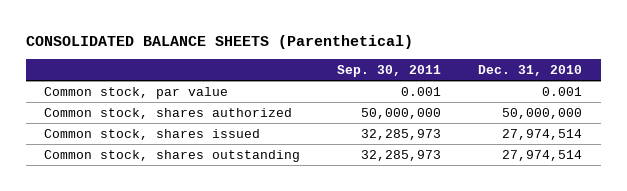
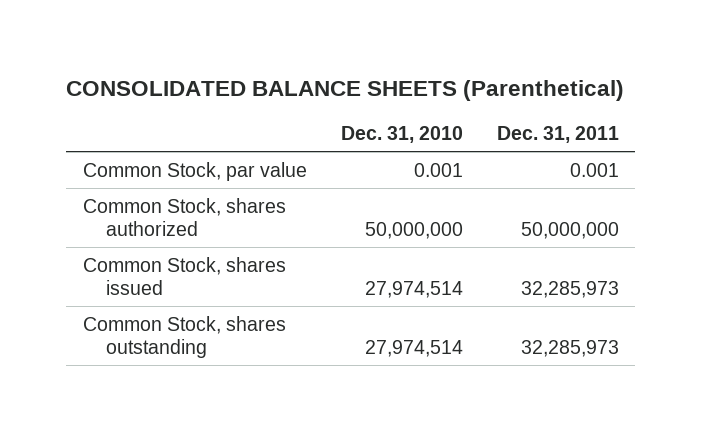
[337,64,442,77] Sep. 30, 2011 -> none
none -> [496,126,619,144] Dec. 31, 2011
[44,86,229,99] Common stock, par value -> [82,161,307,181] Common Stock, par value
[44,107,293,119] Common stock, shares authorized -> [82,197,286,236] Common Stock, shares authorized
[44,128,261,140] Common stock, shares issued -> [82,256,286,295] Common Stock, shares issued
[44,149,301,162] Common stock, shares outstanding -> [82,315,286,358] Common Stock, shares outstanding

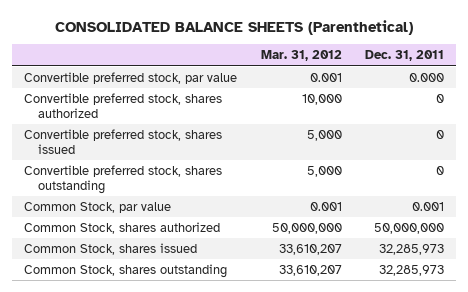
[340,126,463,144] Dec. 31, 2010 -> none
none -> [260,50,342,62] Mar. 31, 2012
none -> [24,71,238,84] Convertible preferred stock, par value
none -> [24,92,223,118] Convertible preferred stock, shares authorized
none -> [24,128,223,154] Convertible preferred stock, shares issued
none -> [24,164,223,194] Convertible preferred stock, shares outstanding

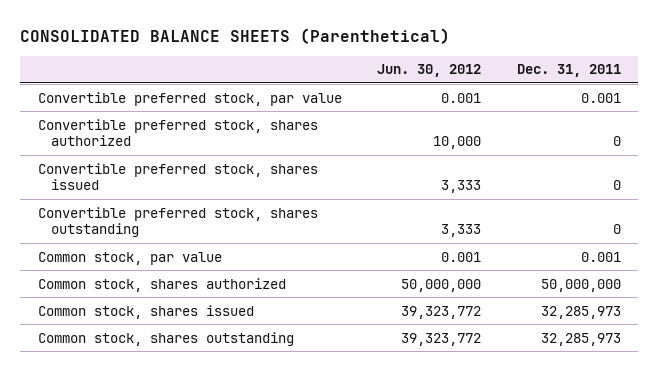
[260,50,342,62] Mar. 31, 2012 -> none
none -> [377,64,482,78] Jun. 30, 2012
[409,72,445,82] 0.000 -> [580,92,621,103] 0.001
[24,201,172,213] Common Stock, par value -> [37,251,222,265] Common stock, par value
[24,221,221,234] Common Stock, shares authorized -> [37,277,286,292] Common stock, shares authorized
[24,242,198,255] Common Stock, shares issued -> [37,304,254,319] Common stock, shares issued
[24,263,228,278] Common Stock, shares outstanding -> [37,331,294,346] Common stock, shares outstanding

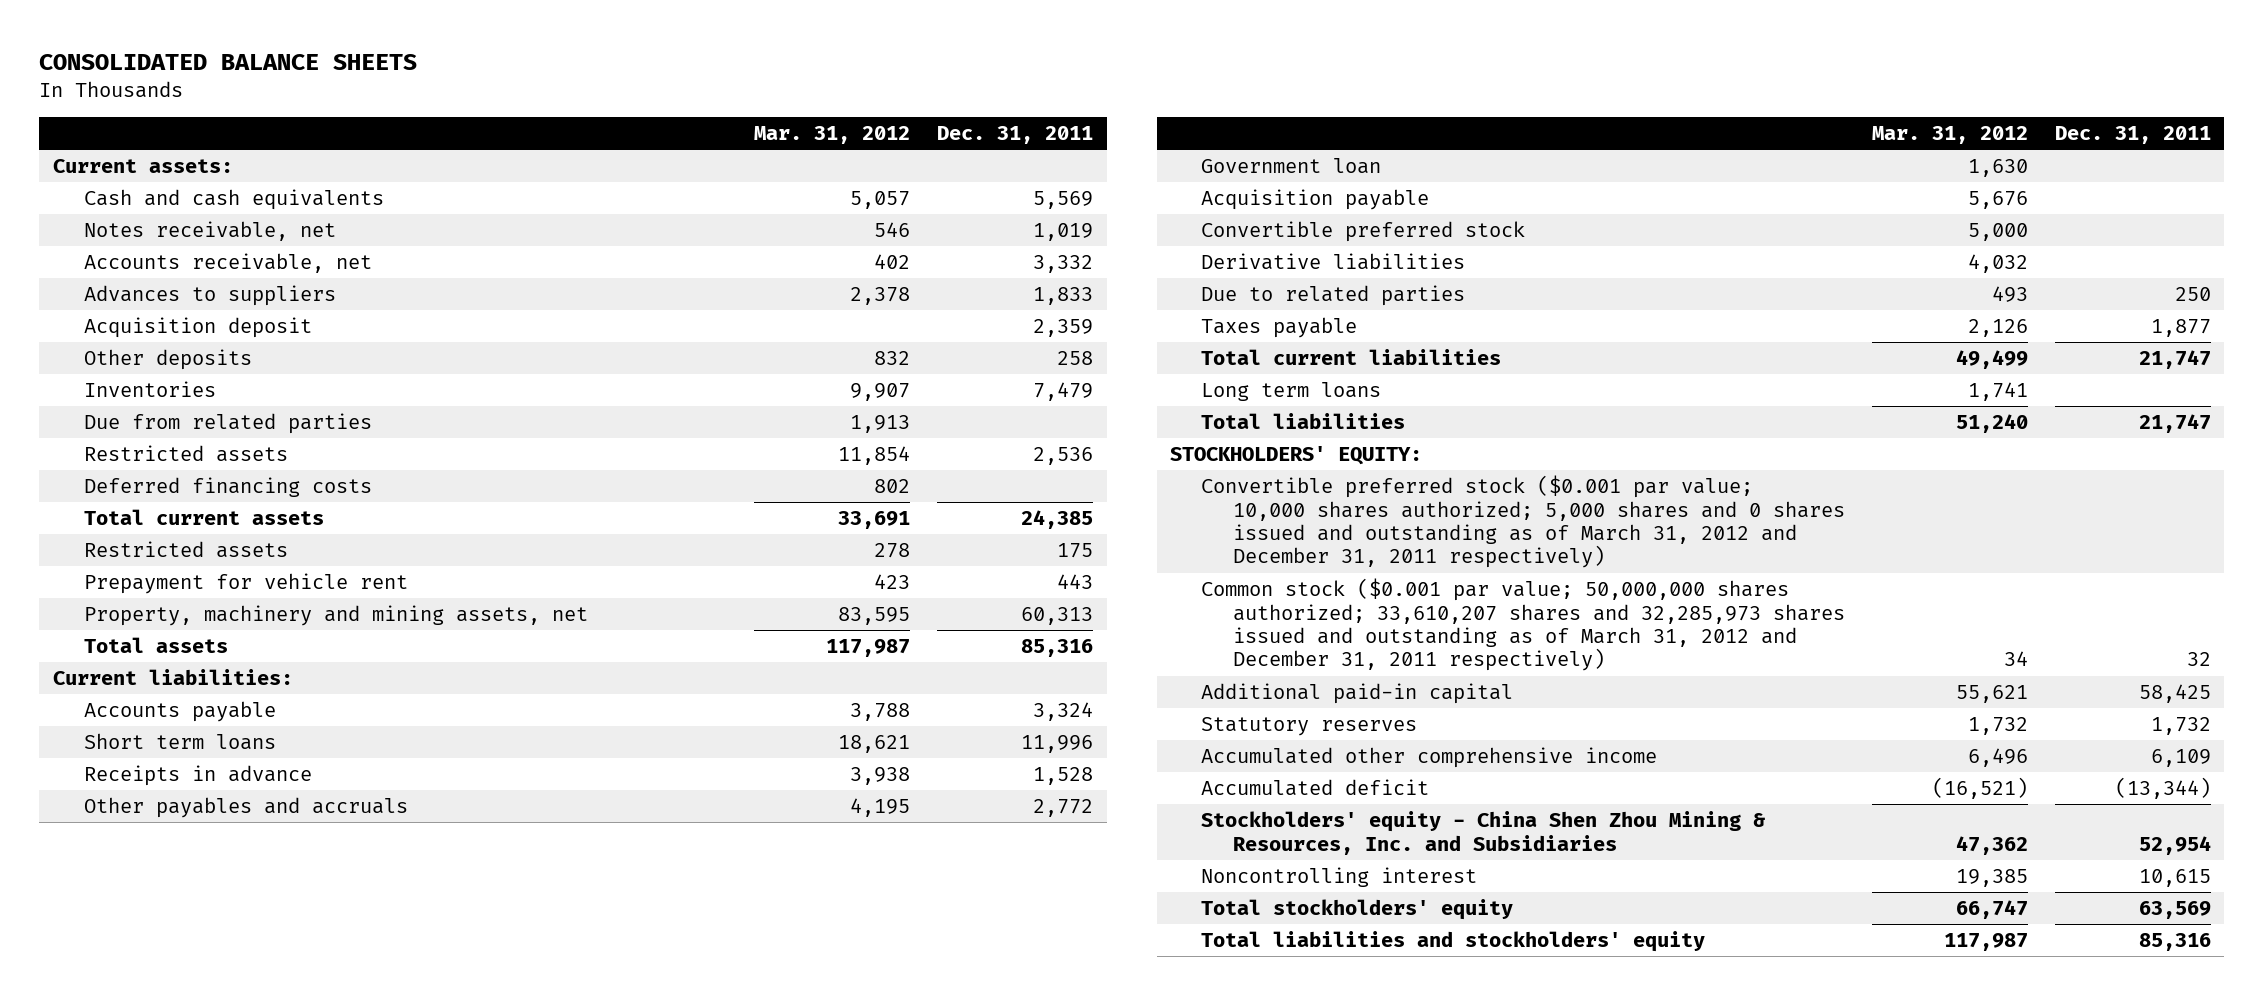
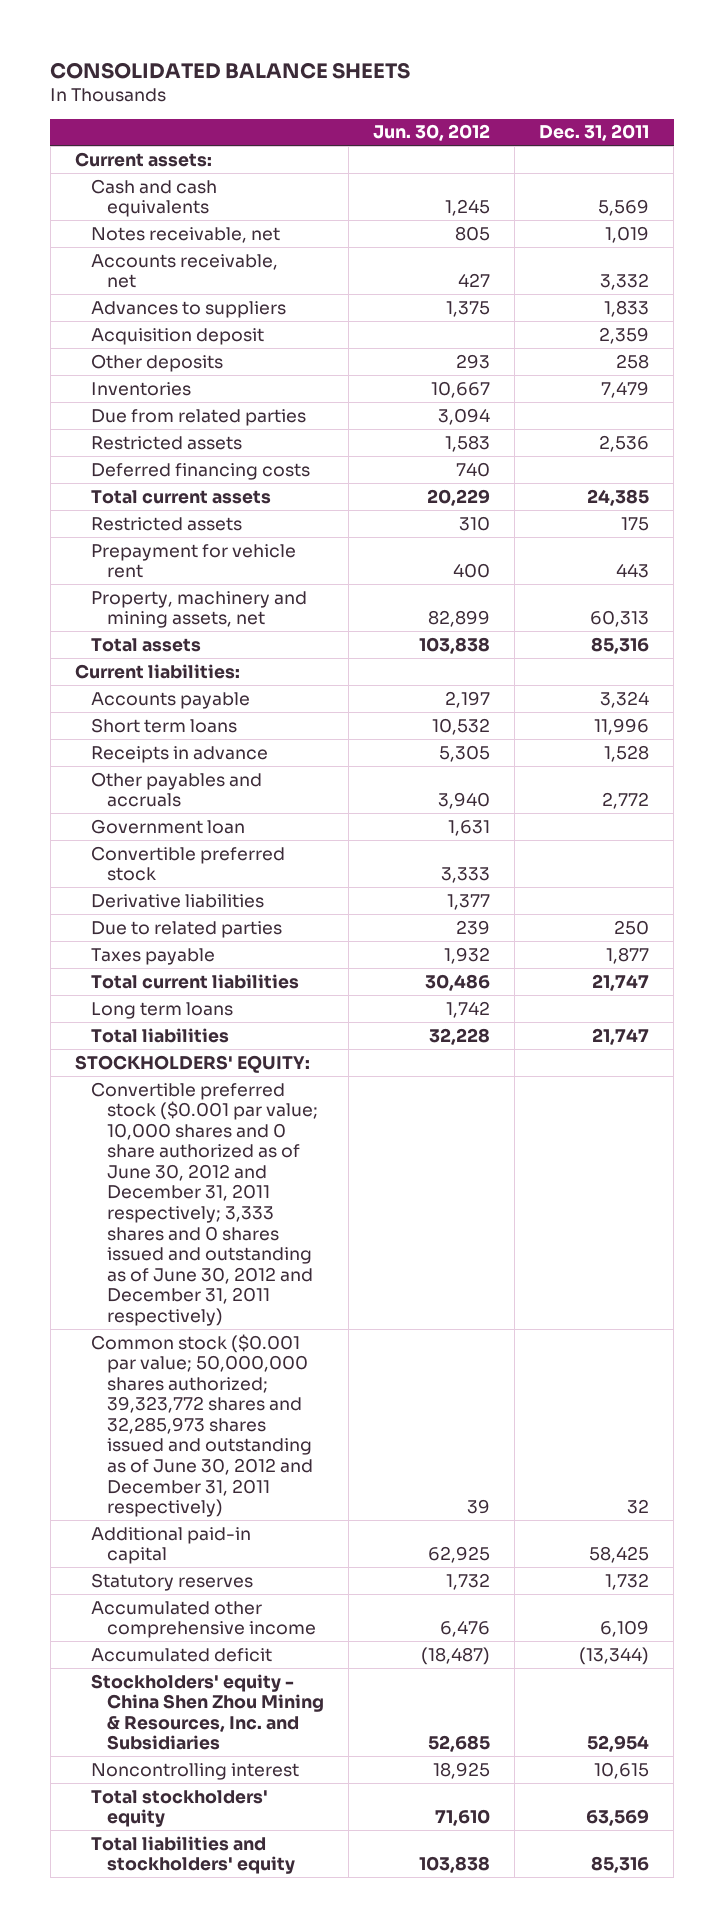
[754,126,911,145] Mar. 31, 2012 -> none
none -> [372,124,490,142] Jun. 30, 2012
[1201,189,1430,211] Acquisition payable -> none
[1201,475,1845,569] Convertible preferred stock ($0.001 par value; 10,000 shares authorized; 5,000 shares and 0 shares issued and outstanding as of March 31, 2012 and December 31, 2011 respectively) -> [90,1081,318,1326] Convertible preferred stock ($0.001 par value; 10,000 shares and 0 share authorized as of June 30, 2012 and December 31, 2011 respectively; 3,333 shares and 0 shares issued and outstanding as of June 30, 2012 and December 31, 2011 respectively)
[1201,578,1845,672] Common stock ($0.001 par value; 50,000,000 shares authorized; 33,610,207 shares and 32,285,973 shares issued and outstanding as of March 31, 2012 and December 31, 2011 respectively) -> [90,1333,313,1518] Common stock ($0.001 par value; 50,000,000 shares authorized; 39,323,772 shares and 32,285,973 shares issued and outstanding as of June 30, 2012 and December 31, 2011 respectively)

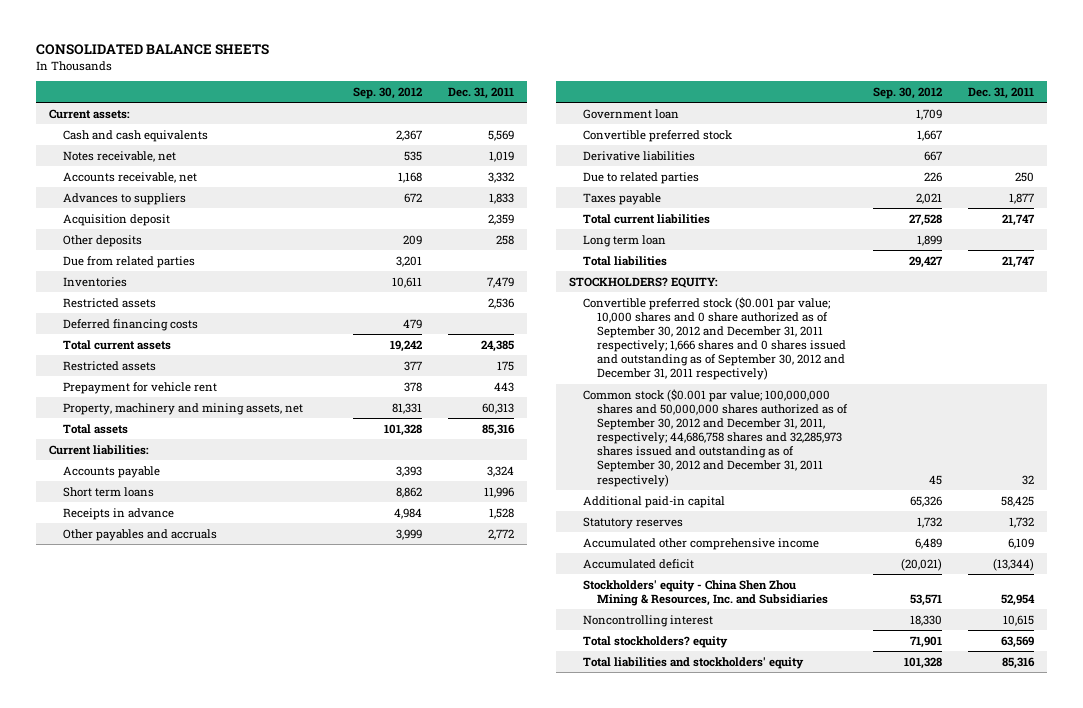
[372,124,490,142] Jun. 30, 2012 -> none
none -> [352,87,422,100] Sep. 30, 2012
[90,381,191,396] Inventories -> [62,276,127,287] Inventories
[90,1001,233,1019] Long term loans -> [583,234,667,247] Long term loan
[74,1054,310,1073] STOCKHOLDERS' EQUITY: -> [569,276,719,288] STOCKHOLDERS? EQUITY:
[90,1081,318,1326] Convertible preferred stock ($0.001 par value; 10,000 shares and 0 share authorized as of June 30, 2012 and December 31, 2011 respectively; 3,333 shares and 0 shares issued and outstanding as of June 30, 2012 and December 31, 2011 respectively) -> [583,296,847,381] Convertible preferred stock ($0.001 par value; 10,000 shares and 0 share authorized as of September 30, 2012 and December 31, 2011 respectively; 1,666 shares and 0 shares issued and outstanding as of September 30, 2012 and December 31, 2011 respectively)
[90,1333,313,1518] Common stock ($0.001 par value; 50,000,000 shares authorized; 39,323,772 shares and 32,285,973 shares issued and outstanding as of June 30, 2012 and December 31, 2011 respectively) -> [583,388,849,487] Common stock ($0.001 par value; 100,000,000 shares and 50,000,000 shares authorized as of September 30, 2012 and December 31, 2011, respectively; 44,686,758 shares and 32,285,973 shares issued and outstanding as of September 30, 2012 and December 31, 2011 respectively)
[90,1789,268,1828] Total stockholders' equity -> [583,635,729,648] Total stockholders? equity

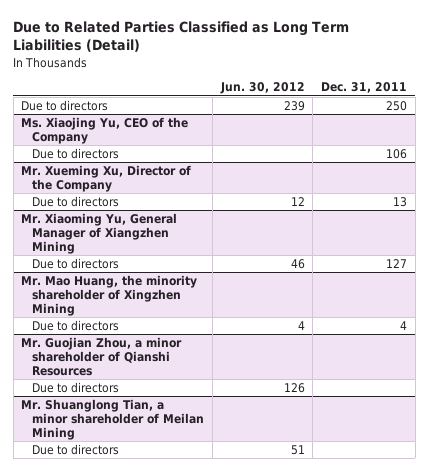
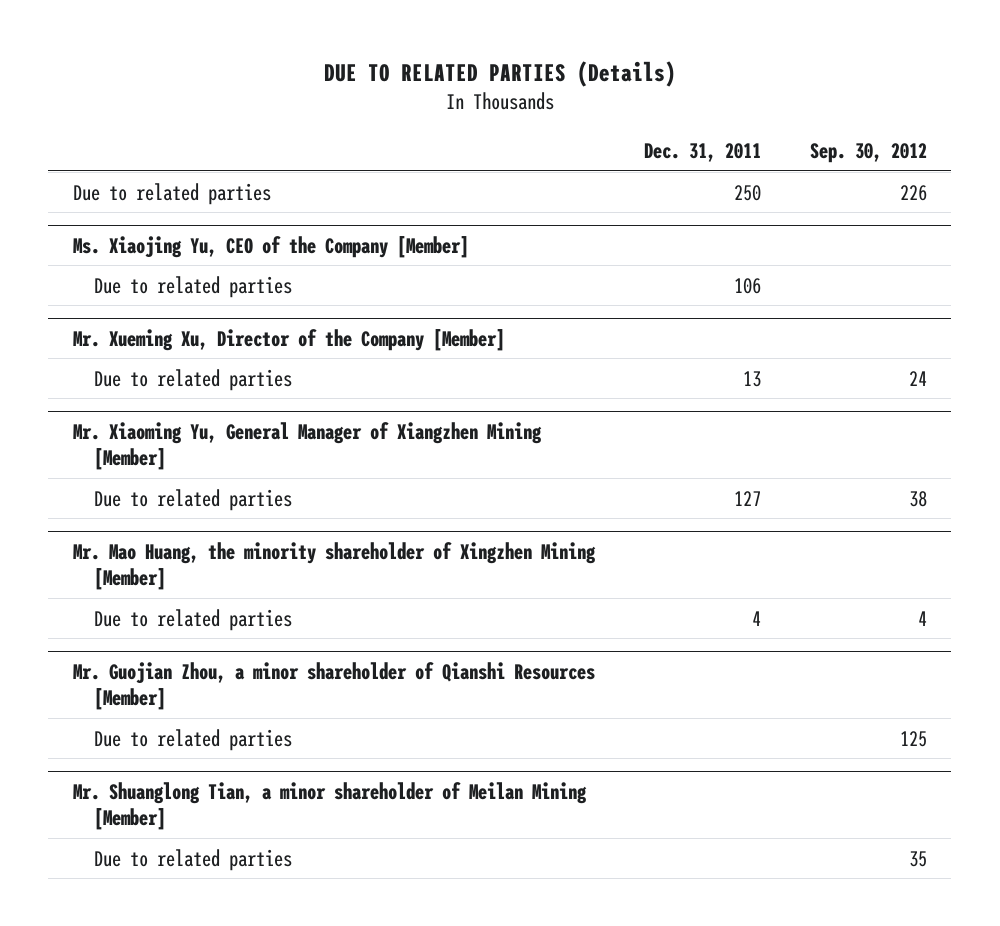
[13,20,350,53] Due to Related Parties Classified as Long Term Liabilities (Detail) -> [323,60,676,87] DUE TO RELATED PARTIES (Details)
[219,82,305,95] Jun. 30, 2012 -> none
none -> [809,142,927,163] Sep. 30, 2012
[21,99,109,111] Due to directors -> [72,182,271,205] Due to related parties
[21,116,189,144] Ms. Xiaojing Yu, CEO of the Company -> [72,235,469,258] Ms. Xiaojing Yu, CEO of the Company [Member]
[32,147,120,159] Due to directors -> [94,275,293,298] Due to related parties
[21,164,192,192] Mr. Xueming Xu, Director of the Company -> [72,328,505,351] Mr. Xueming Xu, Director of the Company [Member]
[32,195,120,207] Due to directors -> [94,368,293,391] Due to related parties
[21,212,178,254] Mr. Xiaoming Yu, General Manager of Xiangzhen Mining -> [72,421,542,470] Mr. Xiaoming Yu, General Manager of Xiangzhen Mining [Member]
[32,257,120,269] Due to directors -> [94,488,293,511] Due to related parties
[21,274,198,316] Mr. Mao Huang, the minority shareholder of Xingzhen Mining -> [72,541,596,590] Mr. Mao Huang, the minority shareholder of Xingzhen Mining [Member]
[32,319,120,331] Due to directors -> [94,608,293,631] Due to related parties
[21,336,183,376] Mr. Guojian Zhou, a minor shareholder of Qianshi Resources -> [72,661,595,710] Mr. Guojian Zhou, a minor shareholder of Qianshi Resources [Member]
[32,381,120,393] Due to directors -> [94,728,293,751] Due to related parties
[21,398,205,440] Mr. Shuanglong Tian, a minor shareholder of Meilan Mining -> [72,781,587,830] Mr. Shuanglong Tian, a minor shareholder of Meilan Mining [Member]
[32,443,120,455] Due to directors -> [94,848,293,871] Due to related parties

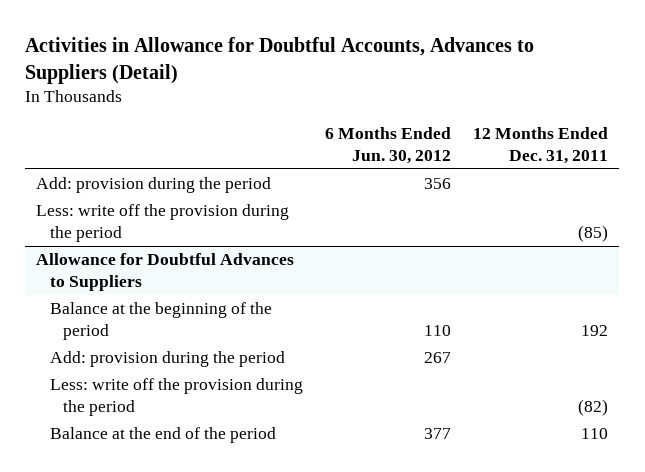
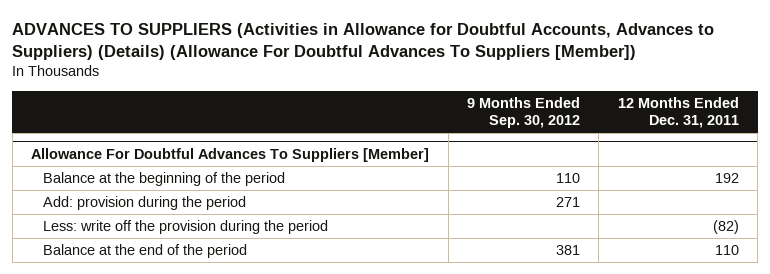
[25,37,535,85] Activities in Allowance for Doubtful Accounts, Advances to Suppliers (Detail) -> [12,22,715,61] ADVANCES TO SUPPLIERS (Activities in Allowance for Doubtful Accounts, Advances to Suppliers) (Details) (Allowance For Doubtful Advances To Suppliers [Member])
[325,126,452,164] 6 Months Ended Jun. 30, 2012 -> none
none -> [466,96,580,129] 9 Months Ended Sep. 30, 2012
[36,177,272,194] Add: provision during the period -> none
[36,204,290,243] Less: write off the provision during the period -> none
[36,253,295,292] Allowance for Doubtful Advances to Suppliers -> [31,147,430,162] Allowance For Doubtful Advances To Suppliers [Member]

